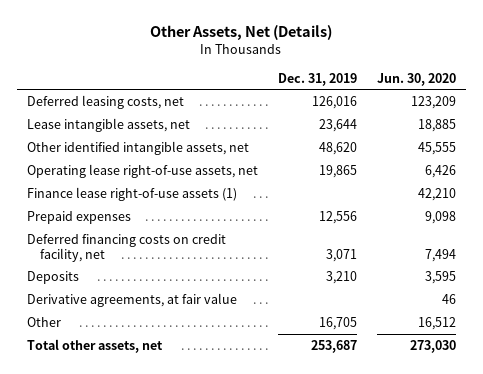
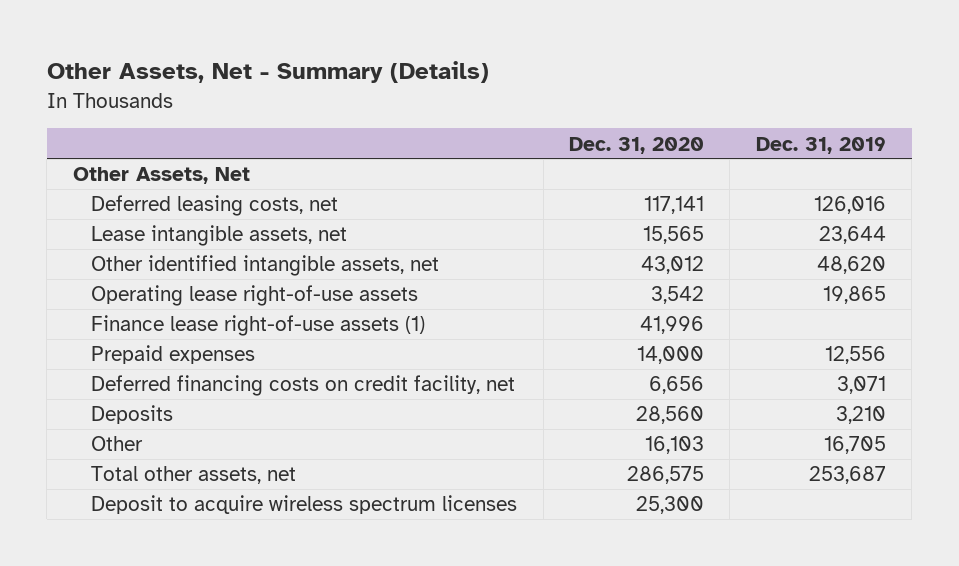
[150,24,333,40] Other Assets, Net (Details) -> [46,61,489,84] Other Assets, Net - Summary (Details)
[376,72,456,86] Jun. 30, 2020 -> none
none -> [569,136,705,154] Dec. 31, 2020
none -> [72,167,250,185] Other Assets, Net
[27,164,259,179] Operating lease right-of-use assets, net -> [91,285,419,307] Operating lease right-of-use assets
[27,293,238,308] Derivative agreements, at fair value -> none
none -> [91,495,518,515] Deposit to acquire wireless spectrum licenses

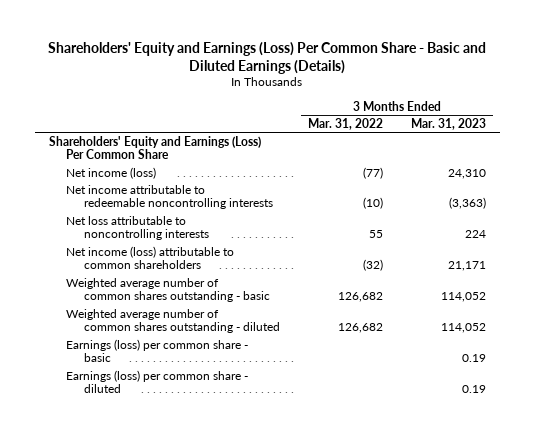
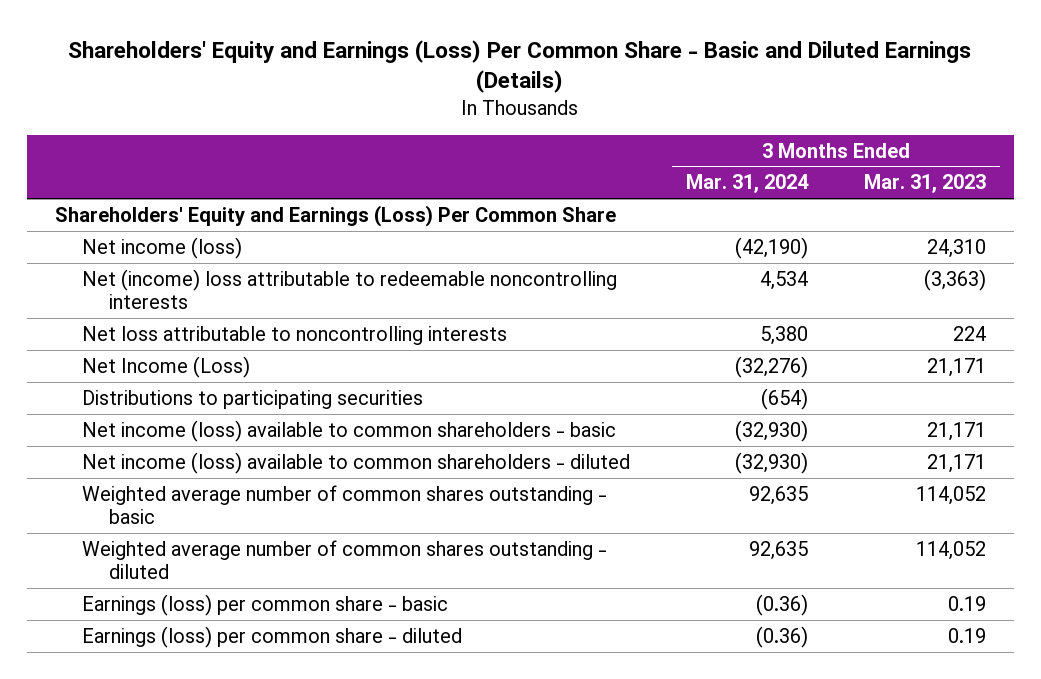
[307,118,383,131] Mar. 31, 2022 -> none
none -> [685,174,809,194] Mar. 31, 2024
[66,184,273,210] Net income attributable to redeemable noncontrolling interests -> [82,268,618,310] Net (income) loss attributable to redeemable noncontrolling interests
[66,245,235,270] Net income (loss) attributable to common shareholders -> [82,355,251,378] Net Income (Loss)
none -> [82,389,424,409] Distributions to participating securities
none -> [82,419,617,442] Net income (loss) available to common shareholders - basic
none -> [82,451,631,474] Net income (loss) available to common shareholders - diluted

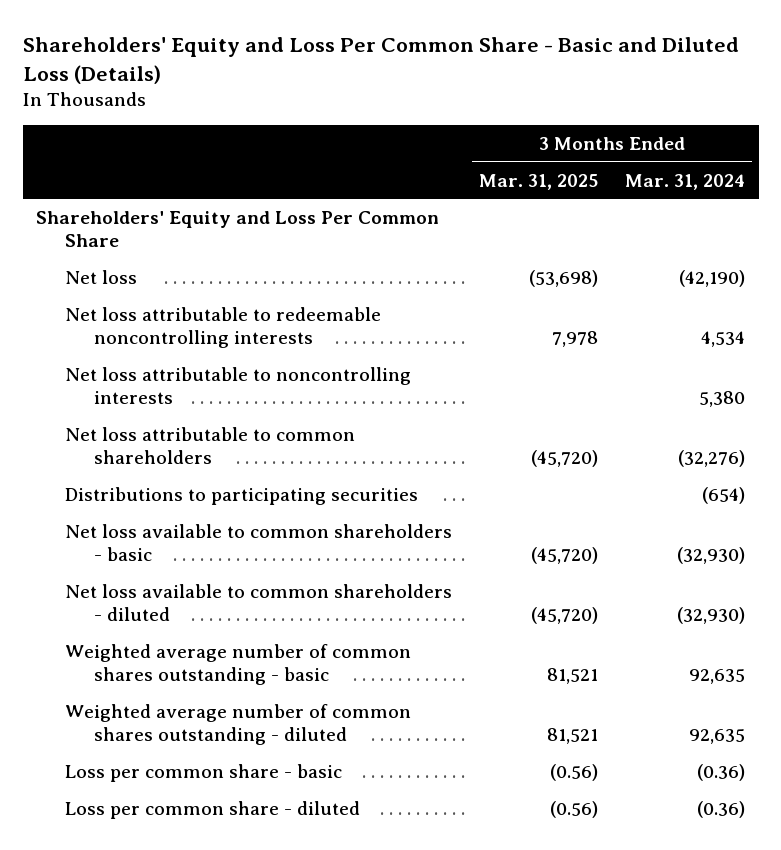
[68,39,972,94] Shareholders' Equity and Earnings (Loss) Per Common Share - Basic and Diluted Earnings (Details) -> [22,36,739,85] Shareholders' Equity and Loss Per Common Share - Basic and Diluted Loss (Details)
[863,174,986,194] Mar. 31, 2023 -> none
none -> [478,173,598,190] Mar. 31, 2025
[54,204,616,227] Shareholders' Equity and Earnings (Loss) Per Common Share -> [36,210,440,247] Shareholders' Equity and Loss Per Common Share
[82,236,243,259] Net income (loss) -> [64,269,137,284] Net loss
[82,268,618,310] Net (income) loss attributable to redeemable noncontrolling interests -> [64,306,381,348] Net loss attributable to redeemable noncontrolling interests
[82,355,251,378] Net Income (Loss) -> [64,426,355,464] Net loss attributable to common shareholders
[82,419,617,442] Net income (loss) available to common shareholders - basic -> [64,523,452,561] Net loss available to common shareholders - basic
[82,451,631,474] Net income (loss) available to common shareholders - diluted -> [64,583,452,621] Net loss available to common shareholders - diluted
[82,593,449,616] Earnings (loss) per common share - basic -> [64,763,342,782] Loss per common share - basic
[82,625,463,648] Earnings (loss) per common share - diluted -> [64,800,360,819] Loss per common share - diluted

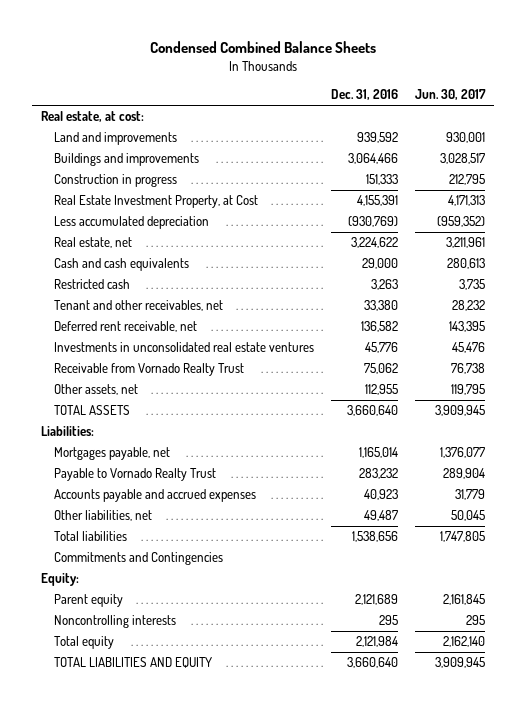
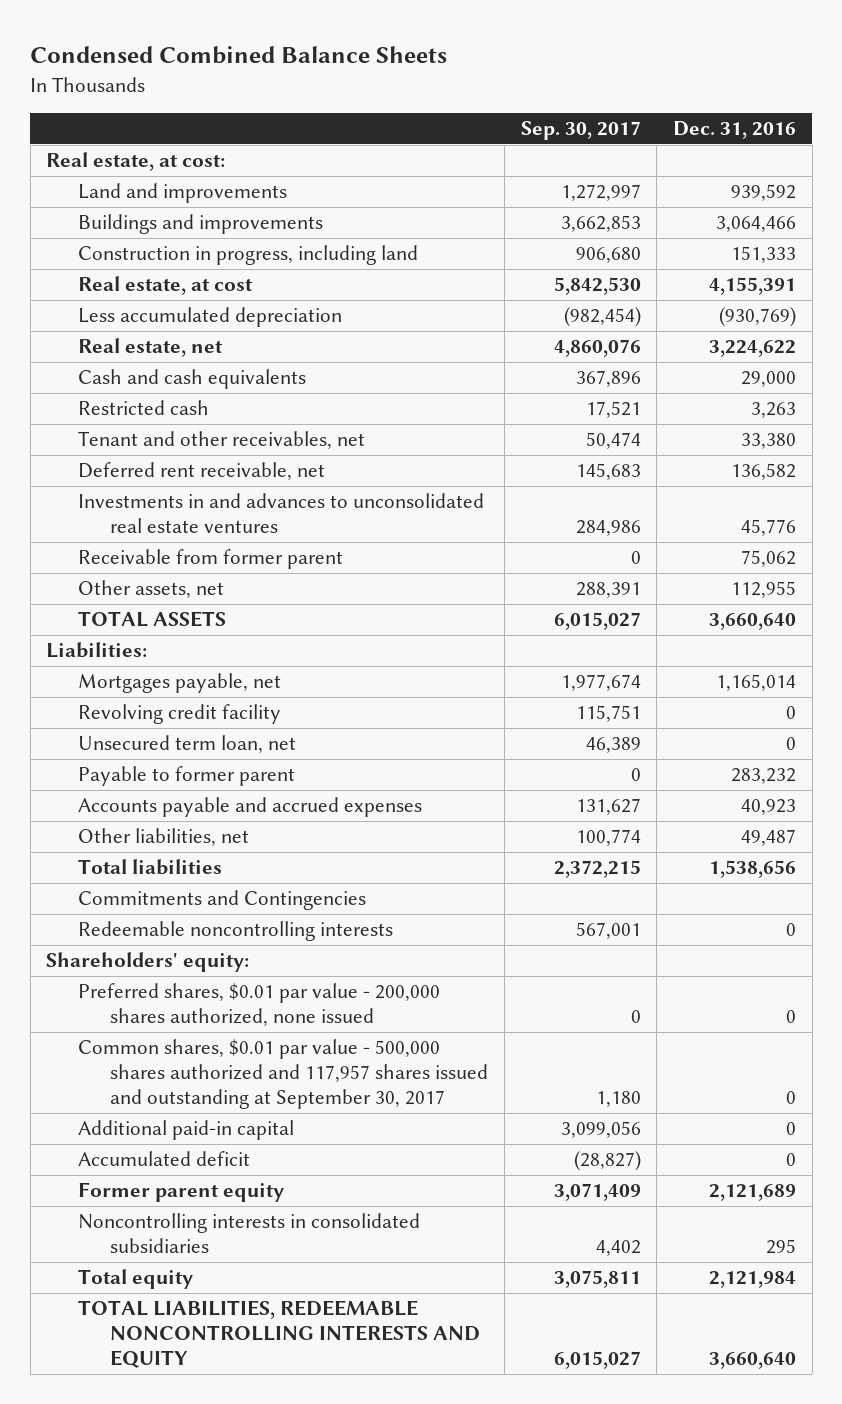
[415,89,487,101] Jun. 30, 2017 -> none
none -> [520,121,641,141] Sep. 30, 2017
[54,174,178,188] Construction in progress -> [78,245,419,266] Construction in progress, including land
[54,195,259,209] Real Estate Investment Property, at Cost -> [78,276,254,296] Real estate, at cost
[54,342,315,353] Investments in unconsolidated real estate ventures -> [78,493,485,534] Investments in and advances to unconsolidated real estate ventures
[54,363,245,377] Receivable from Vornado Realty Trust -> [78,549,344,570] Receivable from former parent
none -> [78,704,282,725] Revolving credit facility
none -> [78,735,297,754] Unsecured term loan, net
[54,468,217,482] Payable to Vornado Realty Trust -> [78,766,296,787] Payable to former parent
none -> [78,921,394,942] Redeemable noncontrolling interests
[40,573,79,587] Equity: -> [46,952,250,973] Shareholders' equity:
none -> [78,983,441,1027] Preferred shares, $0.01 par value - 200,000 shares authorized, none issued
none -> [78,1039,489,1110] Common shares, $0.01 par value - 500,000 shares authorized and 117,957 shares issued and outstanding at September 30, 2017
none -> [78,1120,295,1141] Additional paid-in capital
none -> [78,1151,251,1167] Accumulated deficit
[54,594,124,608] Parent equity -> [78,1182,285,1203] Former parent equity
[54,615,177,629] Noncontrolling interests -> [78,1213,421,1254] Noncontrolling interests in consolidated subsidiaries
[54,657,213,669] TOTAL LIABILITIES AND EQUITY -> [78,1300,481,1369] TOTAL LIABILITIES, REDEEMABLE NONCONTROLLING INTERESTS AND EQUITY

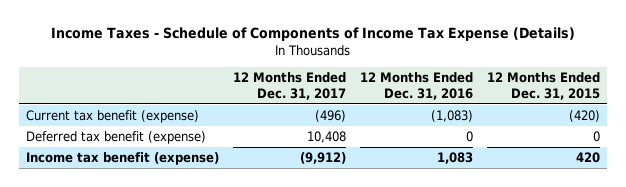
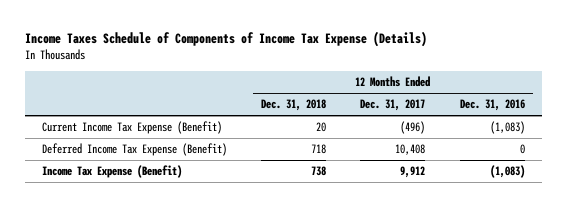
[50,27,575,42] Income Taxes - Schedule of Components of Income Tax Expense (Details) -> [24,31,427,48] Income Taxes Schedule of Components of Income Tax Expense (Details)
[486,72,600,100] 12 Months Ended Dec. 31, 2015 -> none
none -> [261,99,327,112] Dec. 31, 2018
[26,109,200,123] Current tax benefit (expense) -> [41,121,222,135] Current Income Tax Expense (Benefit)
[26,130,207,144] Deferred tax benefit (expense) -> [41,143,227,157] Deferred Income Tax Expense (Benefit)
[26,151,220,165] Income tax benefit (expense) -> [41,165,182,179] Income Tax Expense (Benefit)
[300,151,347,164] (9,912) -> [400,166,426,179] 9,912
[436,151,473,164] 1,083 -> [489,165,525,179] (1,083)

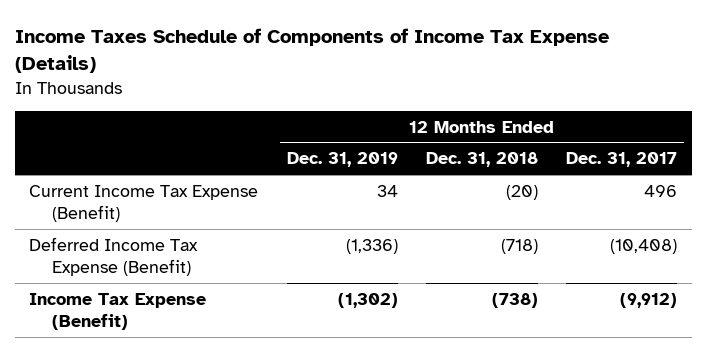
[459,99,525,112] Dec. 31, 2016 -> none
none -> [286,152,398,168] Dec. 31, 2019
[316,122,327,133] 20 -> [506,184,539,200] (20)
[400,121,426,135] (496) -> [644,184,678,197] 496
[311,144,327,155] 718 -> [501,238,539,254] (718)
[395,144,426,156] 10,408 -> [610,238,678,254] (10,408)
[311,166,327,177] 738 -> [492,292,539,308] (738)
[400,166,426,179] 9,912 -> [620,292,678,308] (9,912)

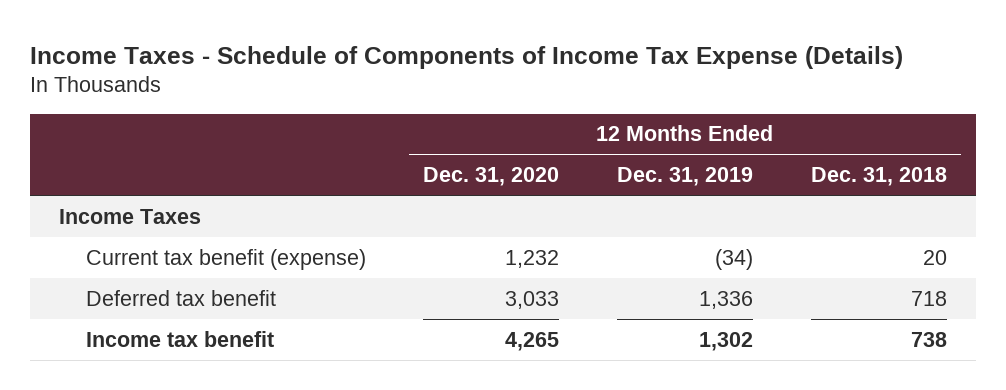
[15,27,610,73] Income Taxes Schedule of Components of Income Tax Expense (Details) -> [30,45,904,69] Income Taxes - Schedule of Components of Income Tax Expense (Details)
[566,152,678,168] Dec. 31, 2017 -> none
none -> [423,167,560,187] Dec. 31, 2020
none -> [59,208,202,224] Income Taxes
[29,184,259,223] Current Income Tax Expense (Benefit) -> [85,248,366,270] Current tax benefit (expense)
[376,184,398,197] 34 -> [715,248,754,270] (34)
[506,184,539,200] (20) -> [922,249,947,265] 20
[29,236,199,277] Deferred Income Tax Expense (Benefit) -> [85,289,276,306] Deferred tax benefit
[345,238,398,254] (1,336) -> [699,290,754,309] 1,336
[501,238,539,254] (718) -> [910,290,947,306] 718
[29,292,207,331] Income Tax Expense (Benefit) -> [85,330,274,347] Income tax benefit
[337,292,398,308] (1,302) -> [699,331,754,351] 1,302
[492,292,539,308] (738) -> [910,331,947,347] 738

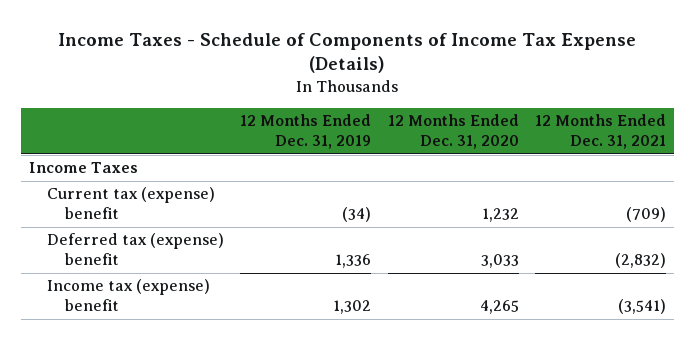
[810,167,947,187] Dec. 31, 2018 -> none
none -> [534,114,666,150] 12 Months Ended Dec. 31, 2021
[85,248,366,270] Current tax benefit (expense) -> [46,187,215,220] Current tax (expense) benefit
[85,289,276,306] Deferred tax benefit -> [46,233,224,266] Deferred tax (expense) benefit
[85,330,274,347] Income tax benefit -> [46,279,210,312] Income tax (expense) benefit

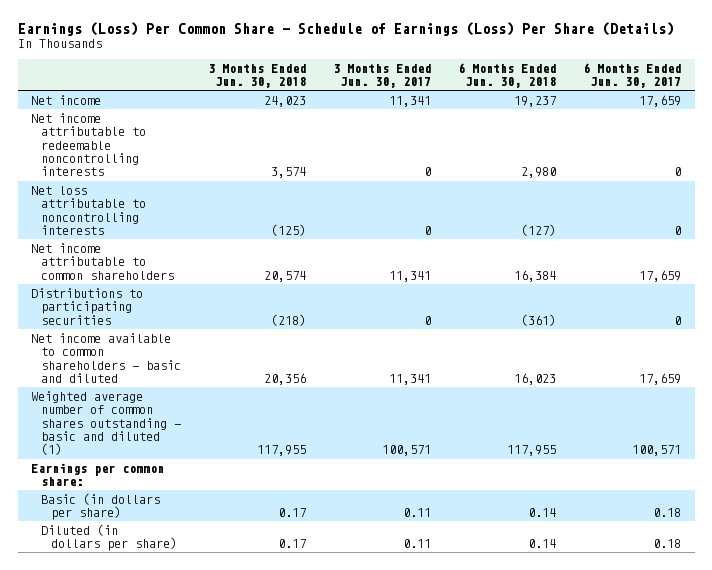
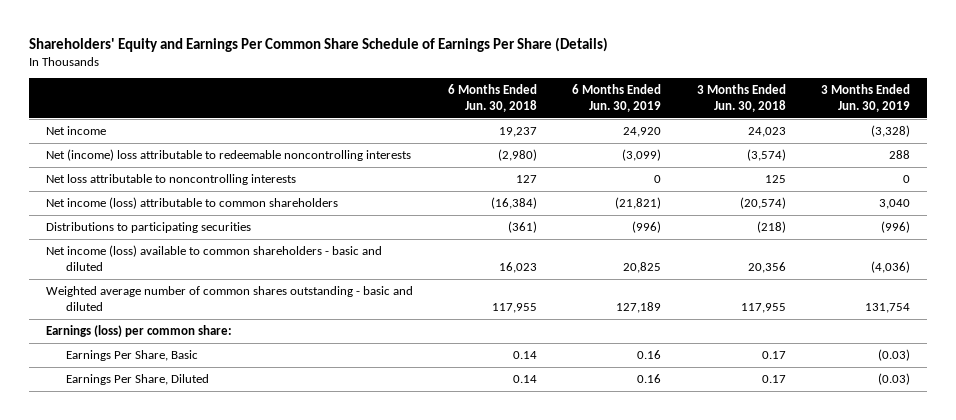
[17,22,674,37] Earnings (Loss) Per Common Share - Schedule of Earnings (Loss) Per Share (Details) -> [28,36,608,52] Shareholders' Equity and Earnings Per Common Share Schedule of Earnings Per Share (Details)
[333,63,432,89] 3 Months Ended Jun. 30, 2017 -> none
[583,62,682,89] 6 Months Ended Jun. 30, 2017 -> none
none -> [572,84,662,112] 6 Months Ended Jun. 30, 2019
none -> [820,84,910,112] 3 Months Ended Jun. 30, 2019
[31,112,147,177] Net income attributable to redeemable noncontrolling interests -> [46,149,412,162] Net (income) loss attributable to redeemable noncontrolling interests
[271,167,307,179] 3,574 -> [746,149,786,162] (3,574)
[521,167,557,179] 2,980 -> [498,149,538,162] (2,980)
[271,224,307,237] (125) -> [764,175,786,184] 125
[521,224,557,237] (127) -> [516,175,538,184] 127
[31,242,175,280] Net income attributable to common shareholders -> [46,197,339,210] Net income (loss) attributable to common shareholders
[264,270,307,282] 20,574 -> [739,197,786,210] (20,574)
[514,269,557,282] 16,384 -> [491,197,538,210] (16,384)
[31,332,182,384] Net income available to common shareholders - basic and diluted -> [46,245,383,271] Net income (loss) available to common shareholders - basic and diluted
[31,390,182,456] Weighted average number of common shares outstanding - basic and diluted (1) -> [46,286,414,311] Weighted average number of common shares outstanding - basic and diluted
[31,462,165,487] Earnings per common share: -> [46,325,233,338] Earnings (loss) per common share:
[41,492,161,521] Basic (in dollars per share) -> [66,350,199,362] Earnings Per Share, Basic
[41,523,178,552] Diluted (in dollars per share) -> [66,374,210,386] Earnings Per Share, Diluted

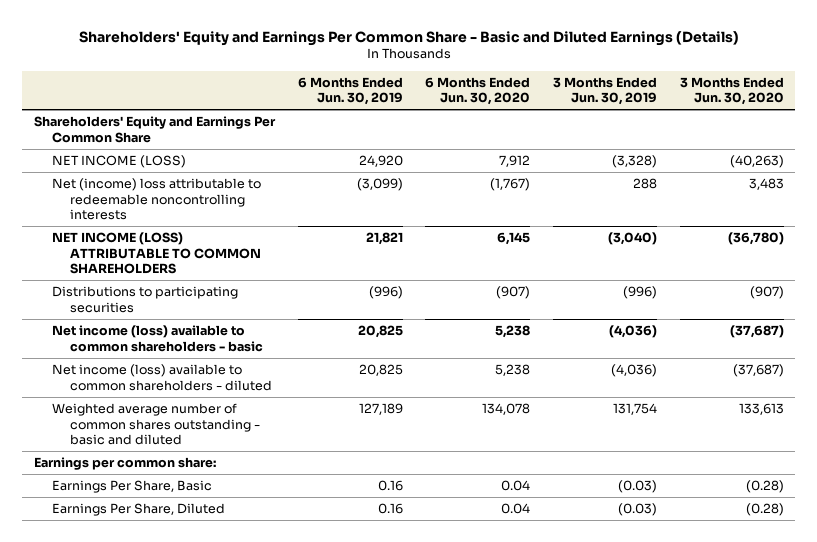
[28,36,608,52] Shareholders' Equity and Earnings Per Common Share Schedule of Earnings Per Share (Details) -> [78,30,739,46] Shareholders' Equity and Earnings Per Common Share - Basic and Diluted Earnings (Details)
[448,84,538,112] 6 Months Ended Jun. 30, 2018 -> none
[696,84,786,112] 3 Months Ended Jun. 30, 2018 -> none
none -> [425,76,531,106] 6 Months Ended Jun. 30, 2020
none -> [679,76,784,106] 3 Months Ended Jun. 30, 2020
none -> [33,116,276,143] Shareholders' Equity and Earnings Per Common Share
[46,126,107,136] Net income -> [51,155,186,169] NET INCOME (LOSS)
[46,174,297,186] Net loss attributable to noncontrolling interests -> none
[46,197,339,210] Net income (loss) attributable to common shareholders -> [51,232,261,275] NET INCOME (LOSS) ATTRIBUTABLE TO COMMON SHAREHOLDERS
[615,197,662,210] (21,821) -> [365,232,403,246] 21,821
[878,199,910,210] 3,040 -> [607,232,657,246] (3,040)
[46,245,383,271] Net income (loss) available to common shareholders - basic and diluted -> [51,325,263,352] Net income (loss) available to common shareholders - basic
none -> [51,364,272,391] Net income (loss) available to common shareholders - diluted
[46,325,233,338] Earnings (loss) per common share: -> [33,457,216,471] Earnings per common share:

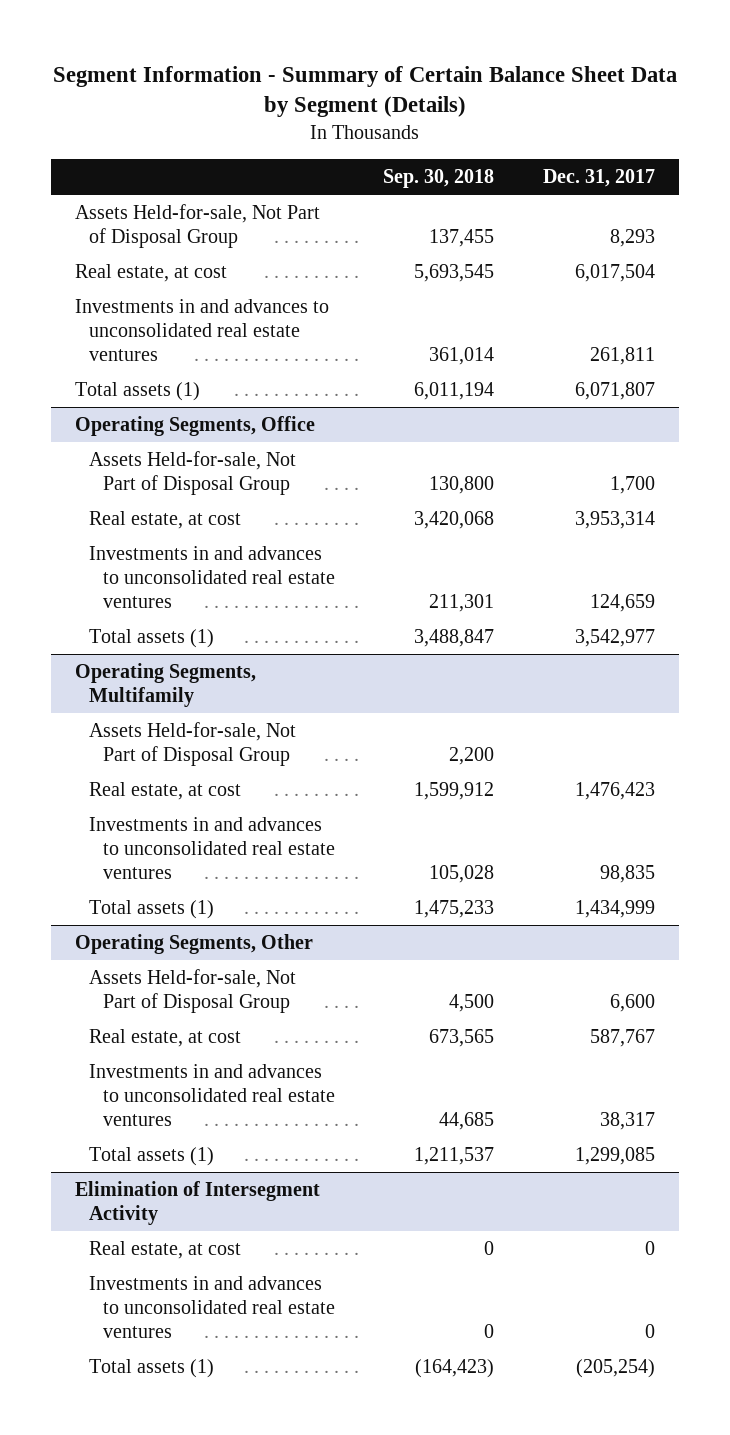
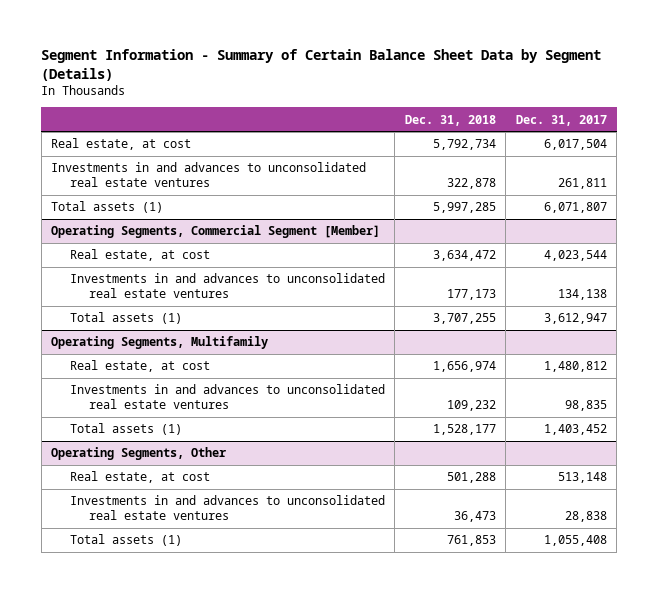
[383,168,495,188] Sep. 30, 2018 -> none
none -> [404,114,496,126] Dec. 31, 2018
[75,204,321,248] Assets Held-for-sale, Not Part of Disposal Group -> none
[75,416,316,437] Operating Segments, Office -> none
[88,451,296,495] Assets Held-for-sale, Not Part of Disposal Group -> none
none -> [50,225,380,239] Operating Segments, Commercial Segment [Member]
[574,511,655,530] 3,953,314 -> [543,250,607,262] 4,023,544
[589,593,655,612] 124,659 -> [557,289,607,301] 134,138
[574,629,655,648] 3,542,977 -> [543,313,607,325] 3,612,947
[88,722,296,766] Assets Held-for-sale, Not Part of Disposal Group -> none
[574,782,655,801] 1,476,423 -> [543,361,607,373] 1,480,812
[574,900,655,919] 1,434,999 -> [543,424,607,436] 1,403,452
[88,969,296,1013] Assets Held-for-sale, Not Part of Disposal Group -> none
[75,1181,321,1225] Elimination of Intersegment Activity -> none
[88,1241,241,1260] Real estate, at cost -> none
[88,1276,335,1338] Investments in and advances to unconsolidated real estate ventures -> none
[88,1359,214,1379] Total assets (1) -> none
[589,1029,655,1048] 587,767 -> [557,472,607,484] 513,148
[599,1111,655,1130] 38,317 -> [564,511,607,523] 28,838
[574,1147,655,1166] 1,299,085 -> [543,535,607,547] 1,055,408

